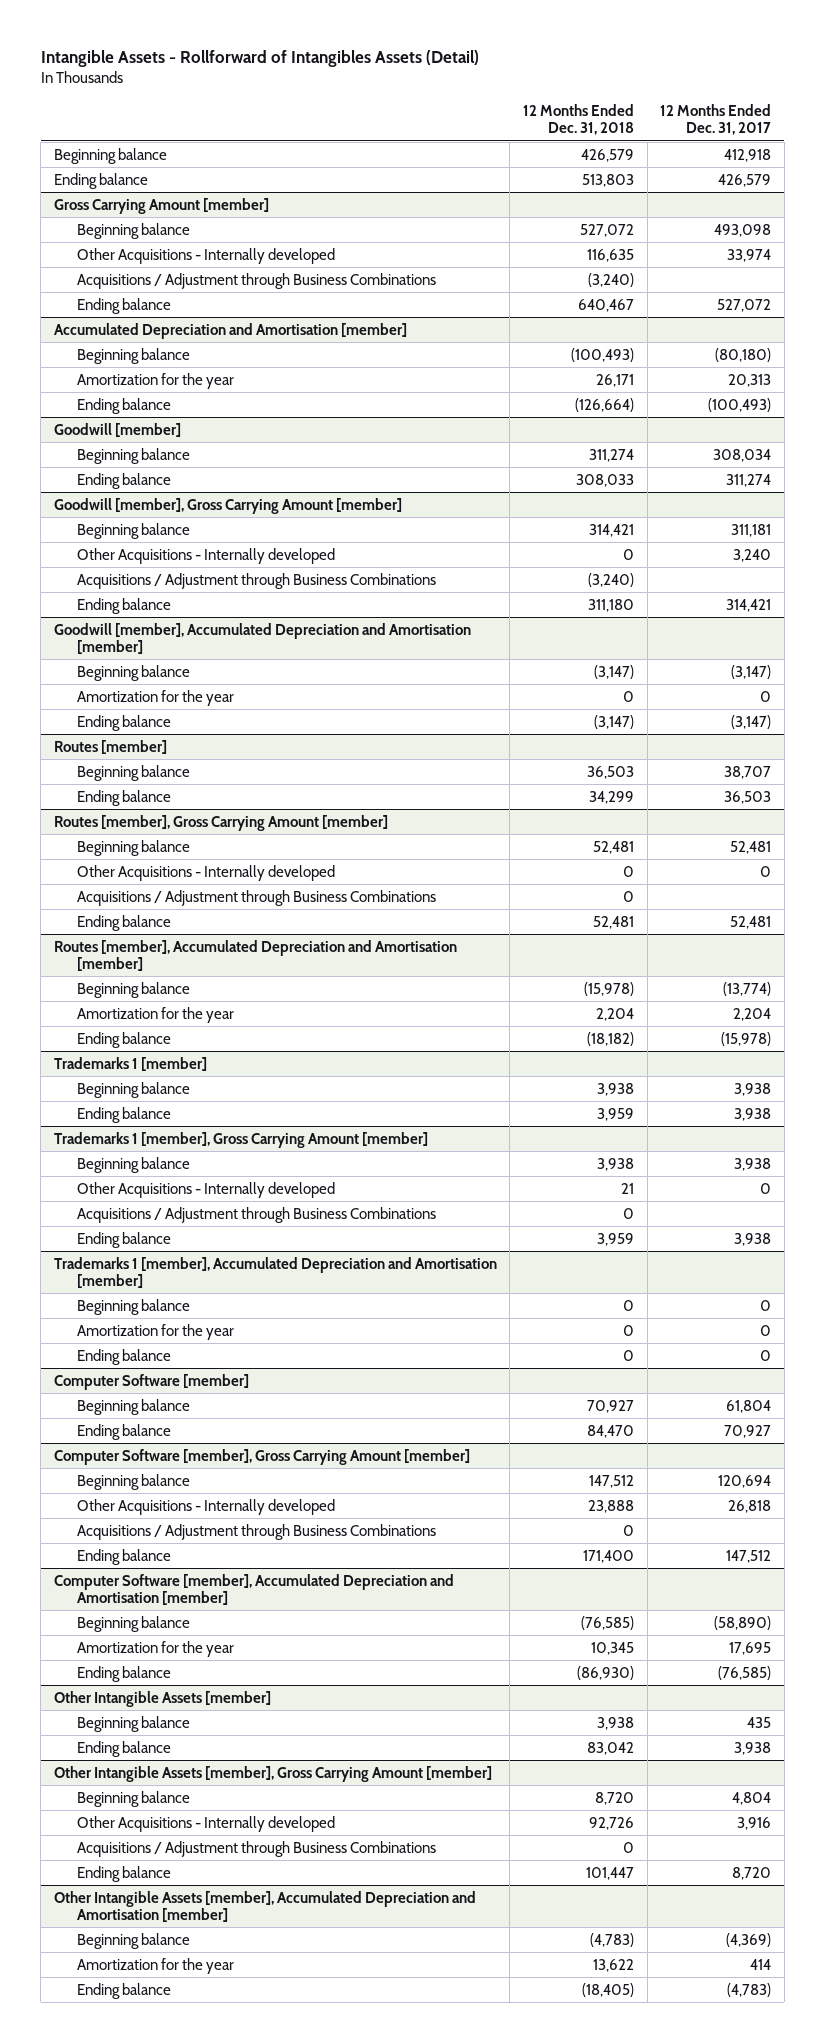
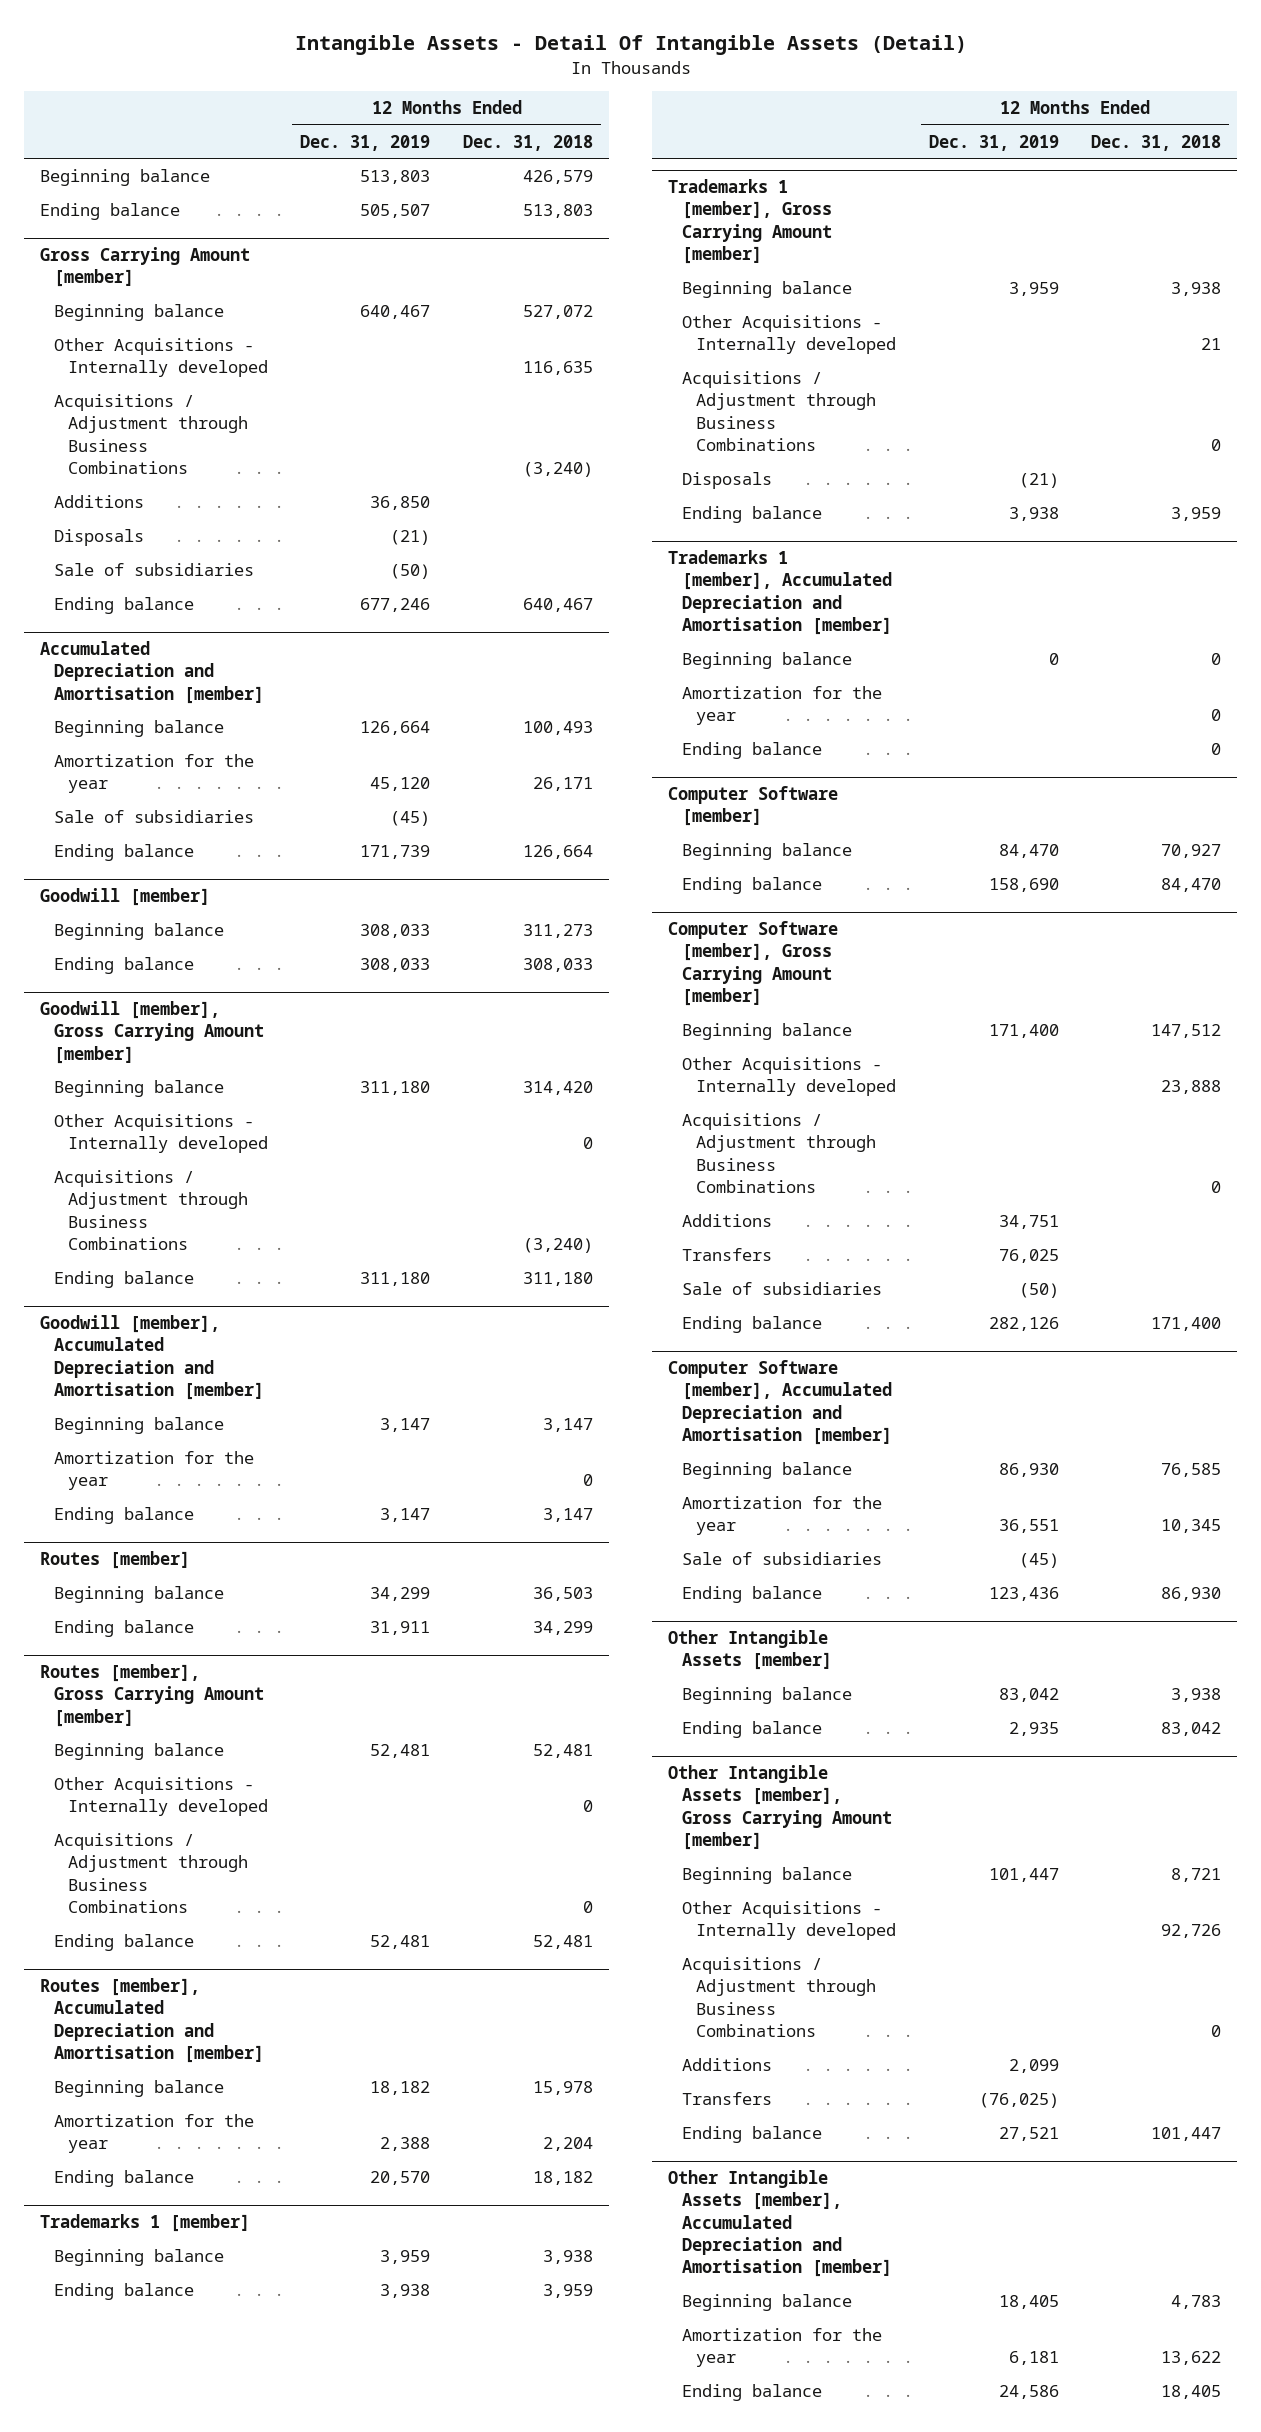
[40,50,479,68] Intangible Assets - Rollforward of Intangibles Assets (Detail) -> [294,35,967,56] Intangible Assets - Detail Of Intangible Assets (Detail)
[660,103,772,136] 12 Months Ended Dec. 31, 2017 -> none
none -> [300,134,431,151] Dec. 31, 2019
none -> [53,495,144,509] Additions
none -> [53,529,144,547] Disposals
none -> [53,563,254,577] Sale of subsidiaries
[570,347,634,362] (100,493) -> [522,721,593,736] 100,493
none -> [53,810,254,824] Sale of subsidiaries
[574,397,634,412] (126,664) -> [522,845,593,860] 126,664
[588,448,634,462] 311,274 -> [522,924,593,939] 311,273
[588,523,634,537] 314,421 -> [522,1081,593,1096] 314,420
[593,664,634,679] (3,147) -> [542,1418,593,1433] 3,147
[593,714,634,729] (3,147) -> [542,1508,593,1523] 3,147
[583,981,634,996] (15,978) -> [532,2081,593,2096] 15,978
[586,1031,634,1046] (18,182) -> [532,2171,593,2186] 18,182
none -> [682,472,773,490] Disposals
none -> [682,1214,773,1228] Additions
none -> [682,1248,773,1262] Transfers
none -> [682,1282,883,1296] Sale of subsidiaries
[580,1615,634,1630] (76,585) -> [1161,1463,1222,1478] 76,585
none -> [682,1552,883,1566] Sale of subsidiaries
[576,1665,634,1680] (86,930) -> [1161,1587,1222,1602] 86,930
[594,1791,634,1805] 8,720 -> [1171,1868,1222,1883] 8,721
none -> [682,2058,773,2072] Additions
none -> [682,2092,773,2106] Transfers
[589,1932,634,1947] (4,783) -> [1171,2295,1222,2310] 4,783
[581,1982,634,1997] (18,405) -> [1161,2385,1222,2400] 18,405

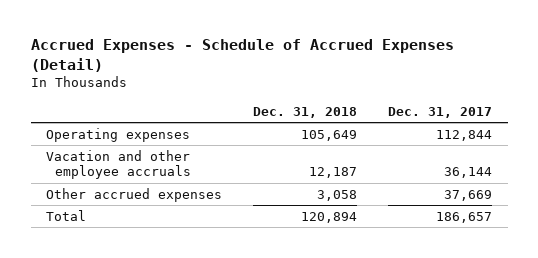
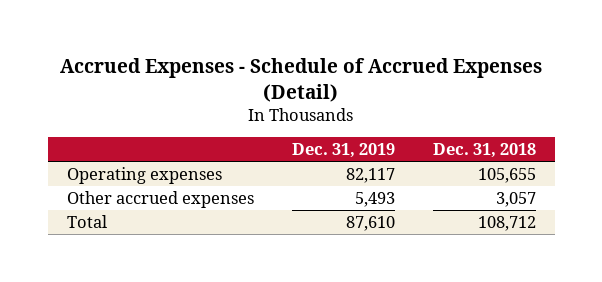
[388,106,493,118] Dec. 31, 2017 -> none
none -> [291,143,395,159] Dec. 31, 2019
[46,149,192,180] Vacation and other employee accruals -> none
[301,129,358,141] 105,649 -> [477,167,536,183] 105,655
[317,189,358,201] 3,058 -> [495,191,536,207] 3,057
[301,211,358,223] 120,894 -> [477,215,536,231] 108,712

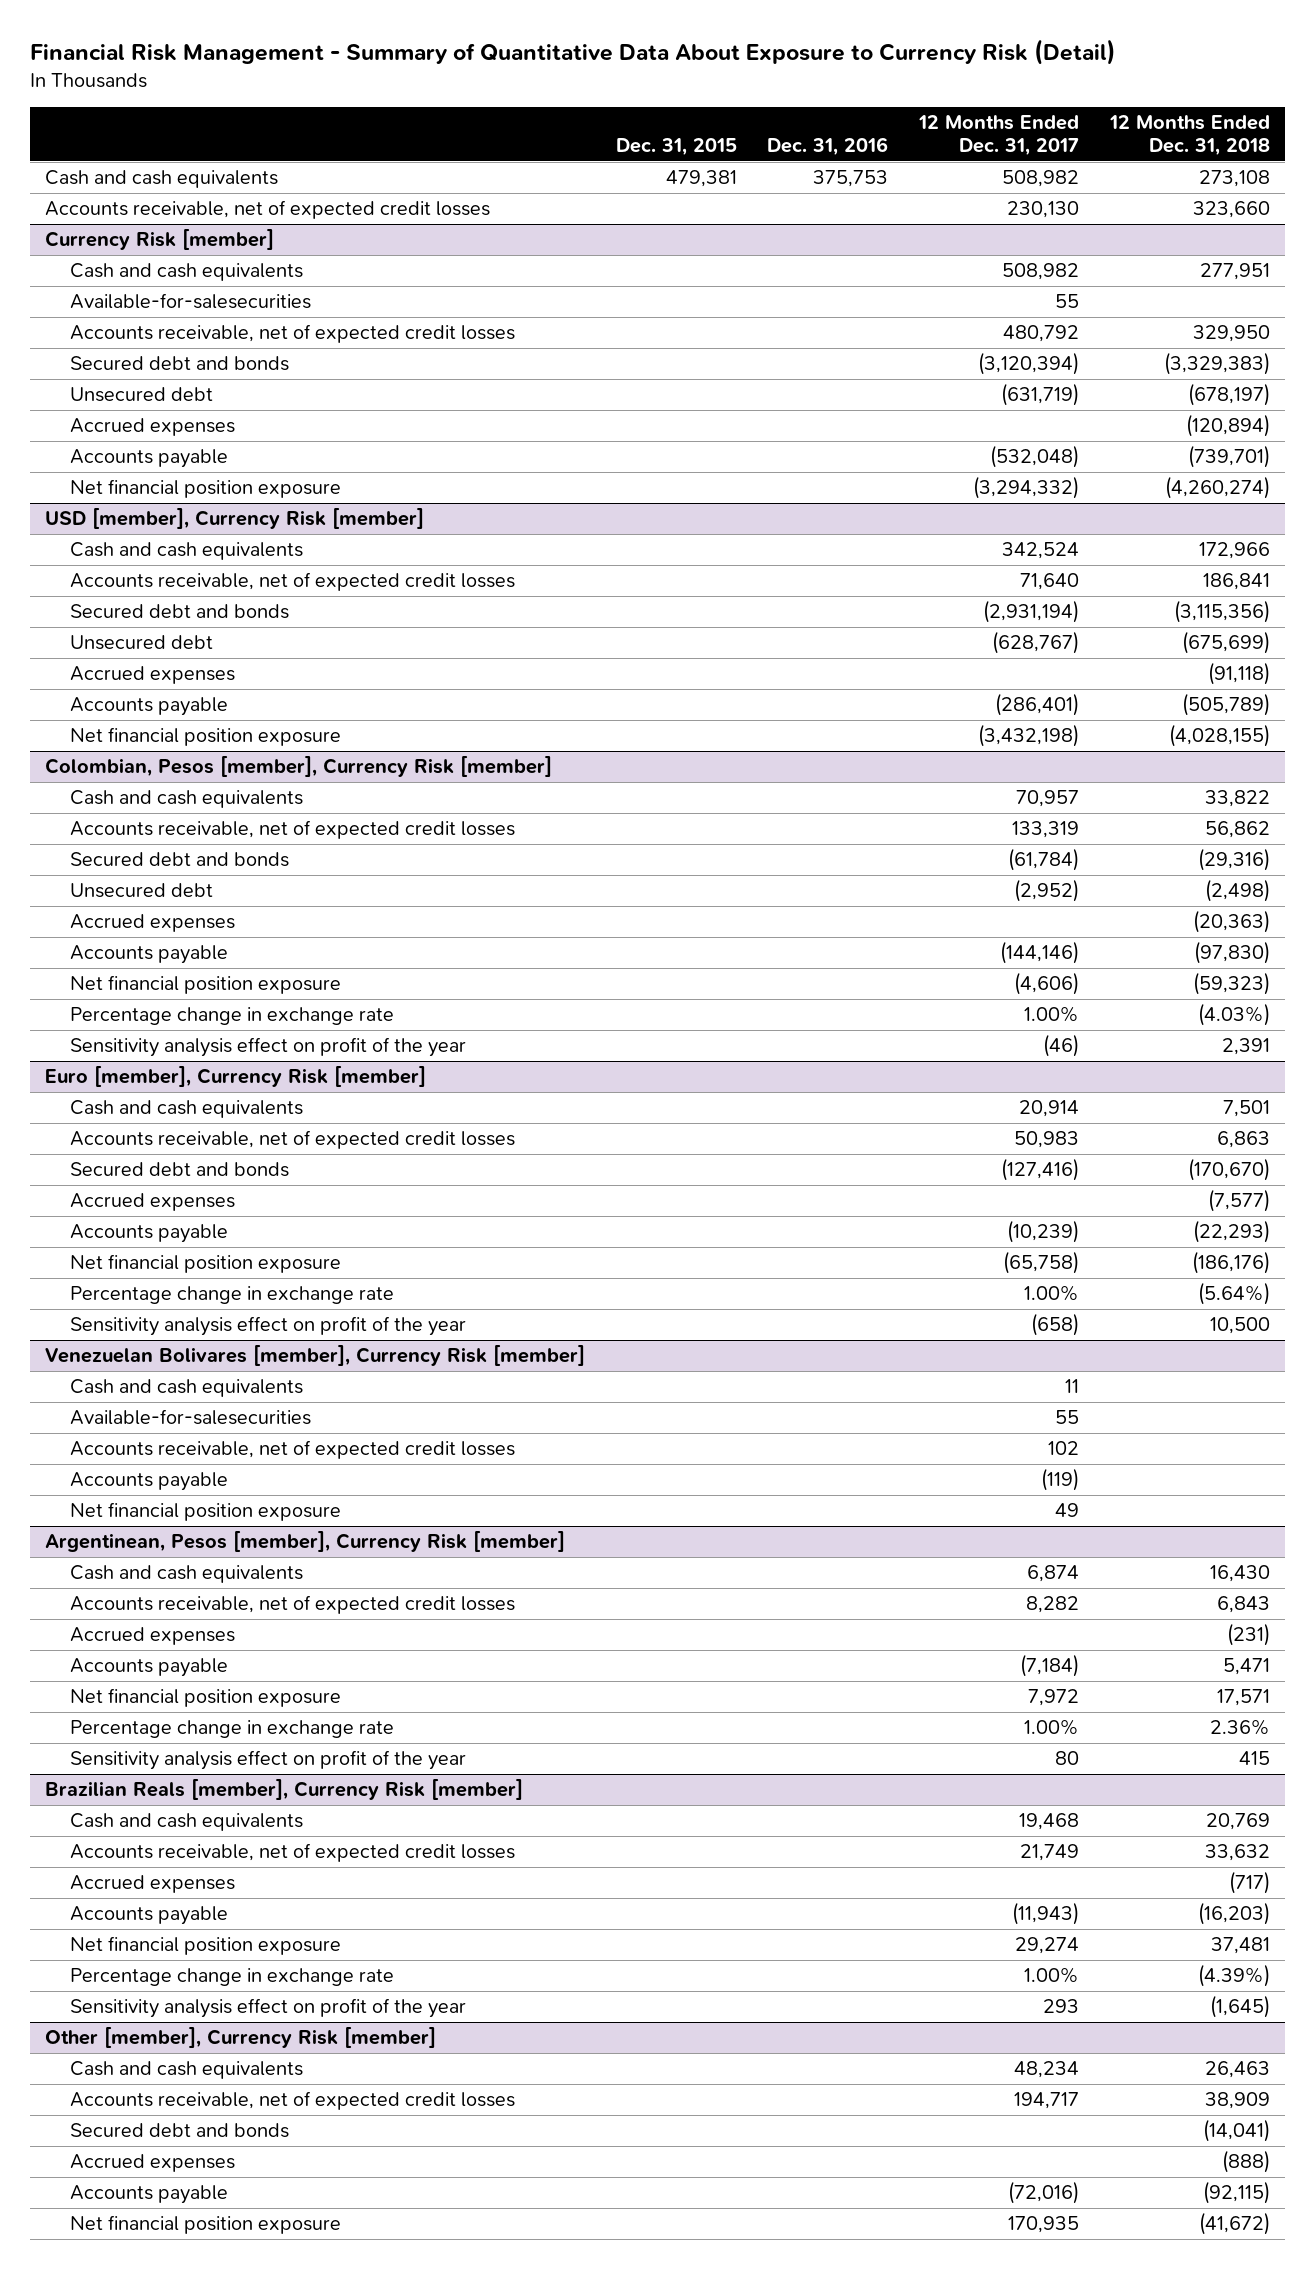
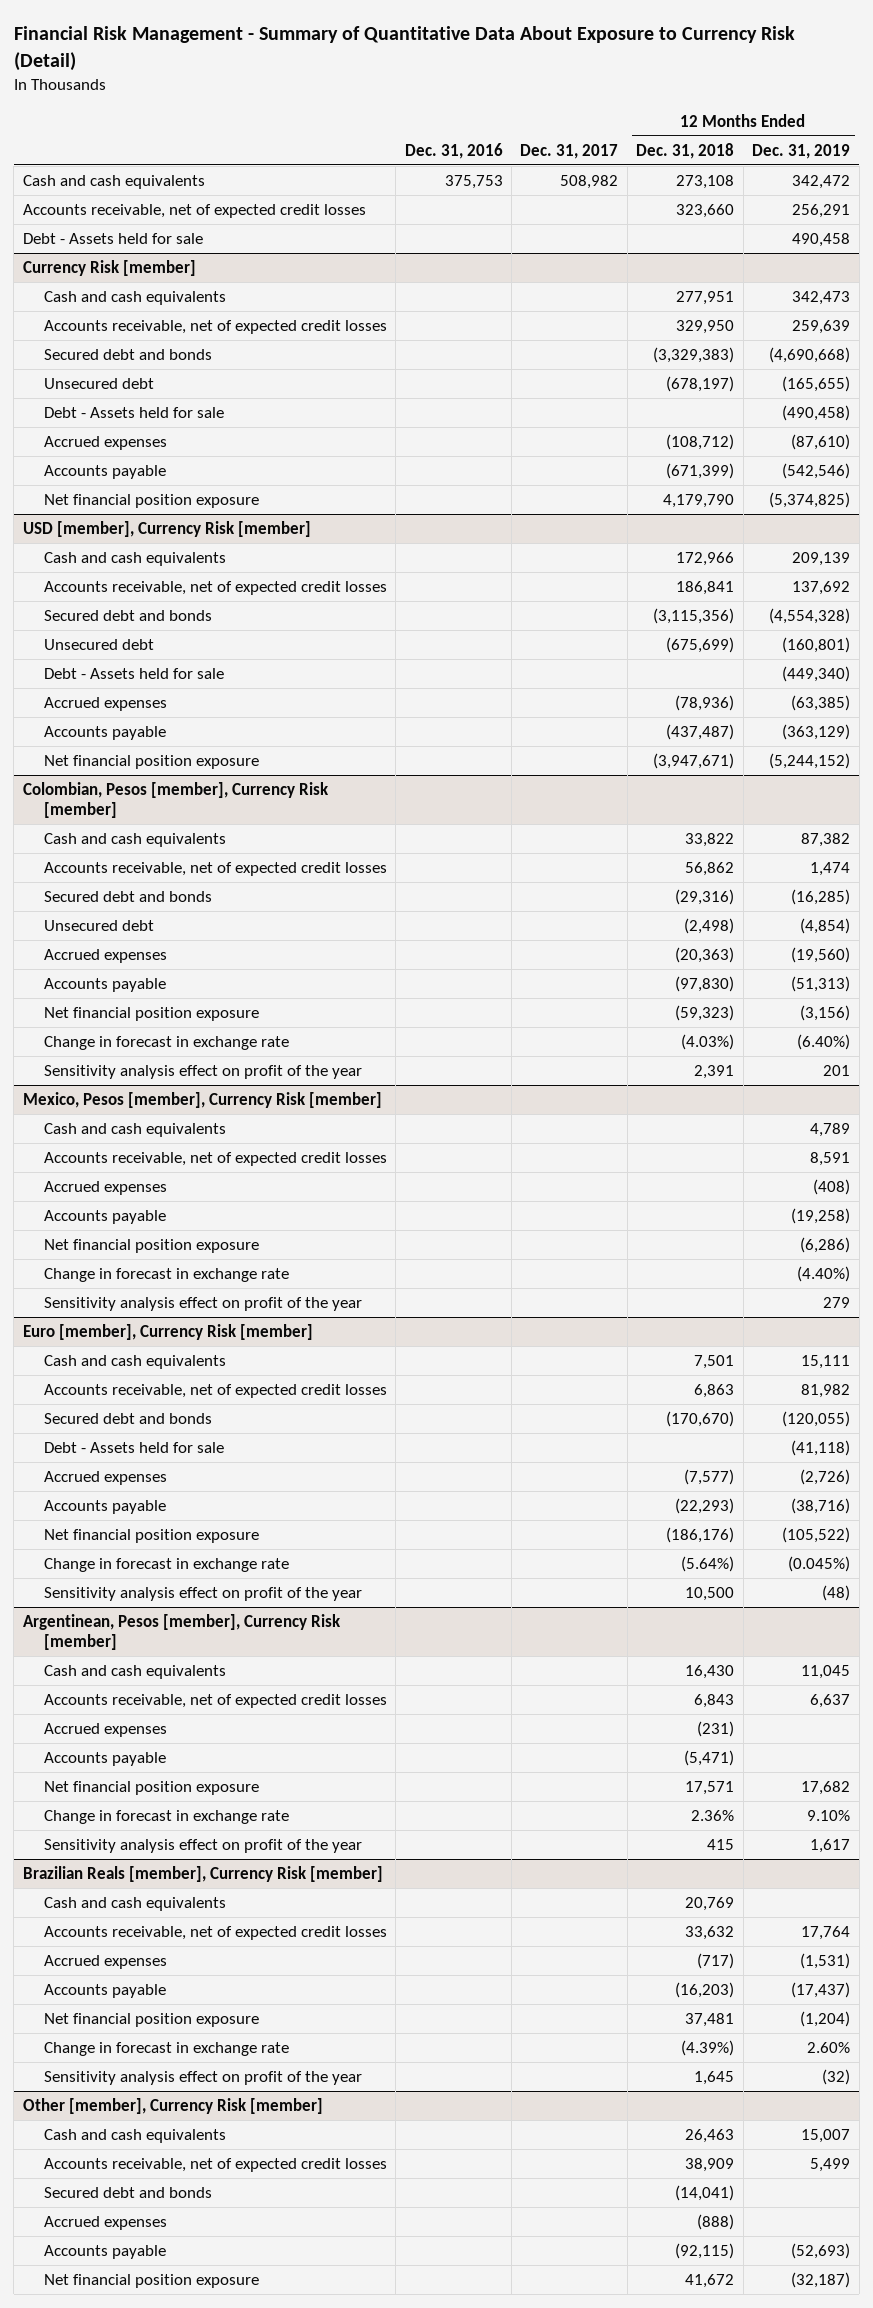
[615,137,737,156] Dec. 31, 2015 -> none
[918,115,1080,156] 12 Months Ended Dec. 31, 2017 -> none
none -> [520,143,619,159] Dec. 31, 2017
none -> [752,143,851,159] Dec. 31, 2019
none -> [22,232,203,244] Debt - Assets held for sale
[69,293,311,310] Available-for-salesecurities -> none
none -> [43,406,224,418] Debt - Assets held for sale
[1185,414,1270,438] (120,894) -> [666,433,735,450] (108,712)
[1187,445,1270,469] (739,701) -> [666,462,735,479] (671,399)
[1164,476,1270,500] (4,260,274) -> [663,493,735,508] 4,179,790
none -> [43,667,224,679] Debt - Assets held for sale
[1207,662,1270,686] (91,118) -> [675,694,735,711] (78,936)
[1181,693,1270,717] (505,789) -> [666,723,735,740] (437,487)
[1168,724,1270,748] (4,028,155) -> [653,752,735,769] (3,947,671)
[69,1007,394,1026] Percentage change in exchange rate -> [43,1035,289,1050] Change in forecast in exchange rate
none -> [22,1091,382,1108] Mexico, Pesos [member], Currency Risk [member]
none -> [43,1122,226,1137] Cash and cash equivalents
none -> [43,1151,387,1166] Accounts receivable, net of expected credit losses
none -> [43,1180,167,1195] Accrued expenses
none -> [43,1209,166,1224] Accounts payable
none -> [43,1238,259,1253] Net financial position exposure
none -> [43,1267,289,1282] Change in forecast in exchange rate
none -> [43,1296,362,1311] Sensitivity analysis effect on profit of the year
none -> [43,1441,224,1453] Debt - Assets held for sale
[69,1286,394,1305] Percentage change in exchange rate -> [43,1557,289,1572] Change in forecast in exchange rate
[44,1345,585,1367] Venezuelan Bolivares [member], Currency Risk [member] -> none
[69,1379,303,1398] Cash and cash equivalents -> none
[69,1409,311,1426] Available-for-salesecurities -> none
[69,1440,515,1460] Accounts receivable, net of expected credit losses -> none
[69,1472,228,1492] Accounts payable -> none
[69,1502,341,1522] Net financial position exposure -> none
[1222,1658,1270,1676] 5,471 -> [684,1749,735,1766] (5,471)
[69,1720,394,1739] Percentage change in exchange rate -> [43,1809,289,1824] Change in forecast in exchange rate
[69,1968,394,1987] Percentage change in exchange rate -> [43,2041,289,2056] Change in forecast in exchange rate
[1209,1995,1270,2019] (1,645) -> [694,2070,735,2085] 1,645
[1198,2212,1270,2236] (41,672) -> [685,2273,735,2288] 41,672

